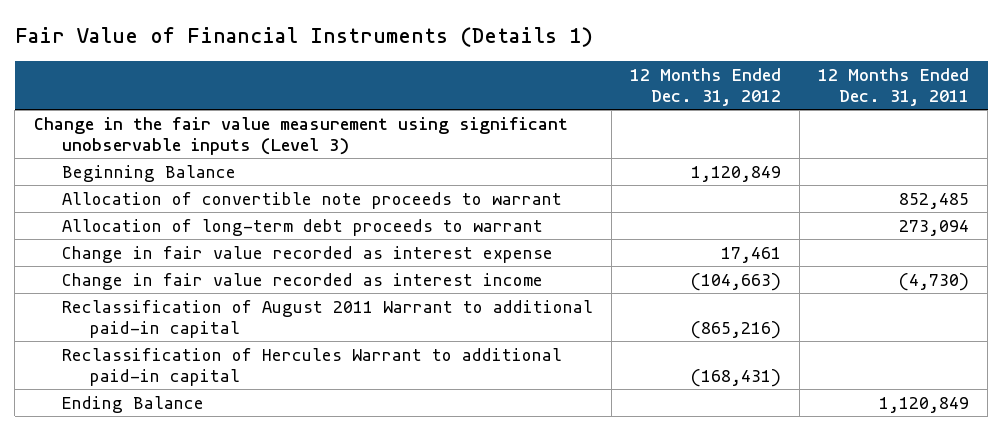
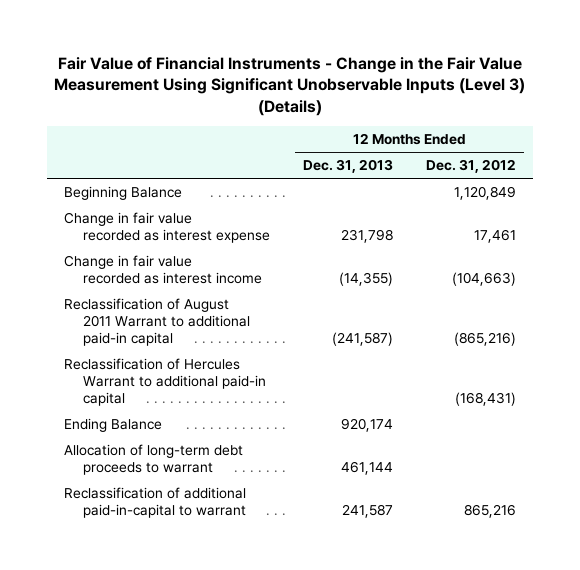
[14,27,593,48] Fair Value of Financial Instruments (Details 1) -> [54,56,526,116] Fair Value of Financial Instruments - Change in the Fair Value Measurement Using Significant Unobservable Inputs (Level 3) (Details)
[817,68,969,107] 12 Months Ended Dec. 31, 2011 -> none
none -> [303,159,394,174] Dec. 31, 2013
[33,116,568,155] Change in the fair value measurement using significant unobservable inputs (Level 3) -> none
[61,191,562,209] Allocation of convertible note proceeds to warrant -> none
[61,218,543,236] Allocation of long-term debt proceeds to warrant -> [63,444,243,475] Allocation of long-term debt proceeds to warrant
none -> [63,487,246,518] Reclassification of additional paid-in-capital to warrant

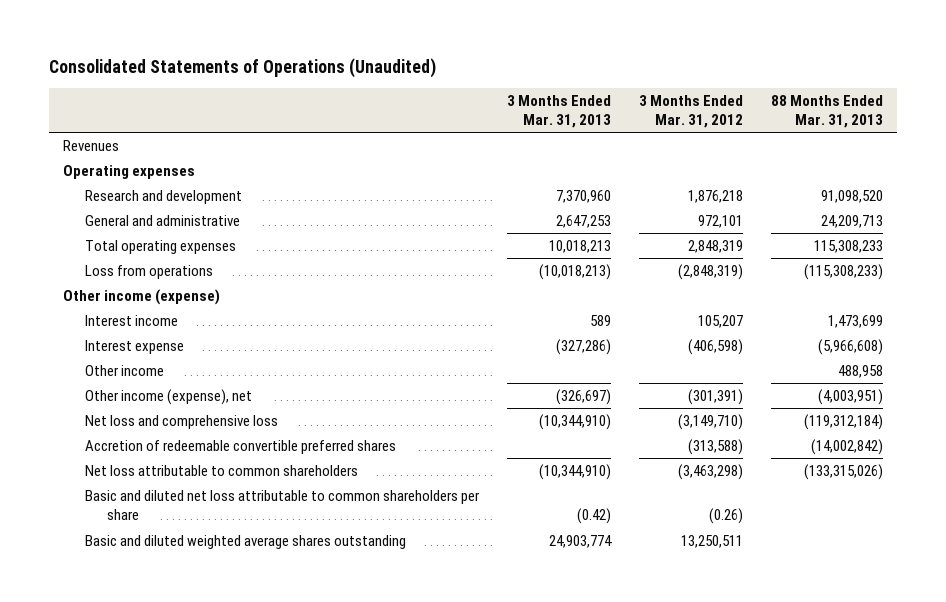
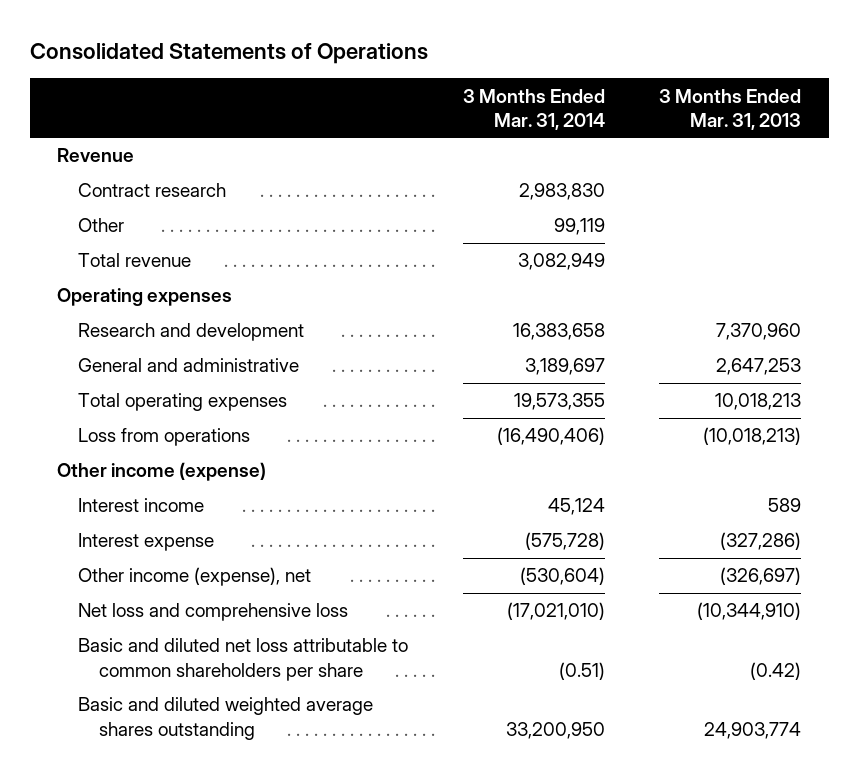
[49,57,437,78] Consolidated Statements of Operations (Unaudited) -> [29,43,428,65] Consolidated Statements of Operations
[638,94,743,128] 3 Months Ended Mar. 31, 2012 -> none
[770,94,883,128] 88 Months Ended Mar. 31, 2013 -> none
none -> [462,88,605,131] 3 Months Ended Mar. 31, 2014
none -> [56,148,134,163] Revenue
none -> [77,183,226,198] Contract research
none -> [77,218,124,233] Other
[63,139,120,151] Revenues -> [77,253,191,268] Total revenue
[84,364,164,376] Other income -> none
[84,439,396,454] Accretion of redeemable convertible preferred shares -> none
[84,464,358,476] Net loss attributable to common shareholders -> none

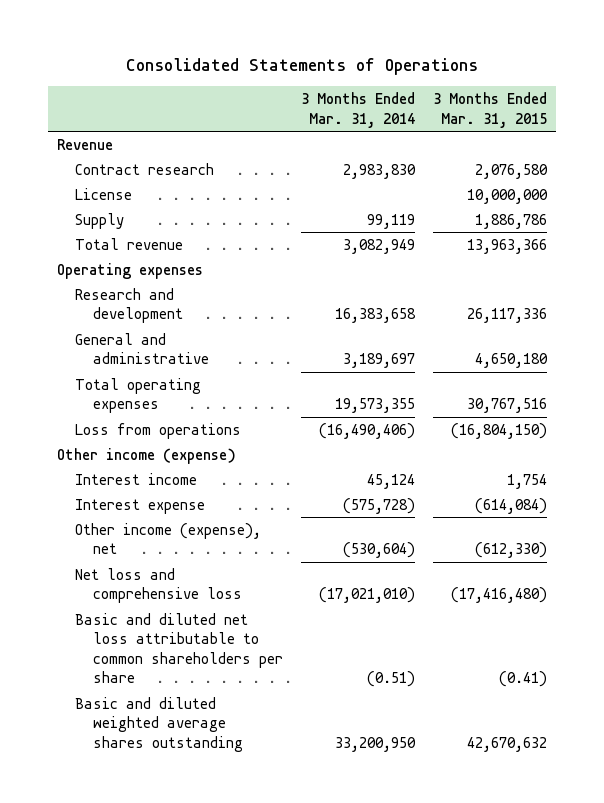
[659,88,802,131] 3 Months Ended Mar. 31, 2013 -> none
none -> [432,92,547,128] 3 Months Ended Mar. 31, 2015
none -> [75,187,133,200] License
[77,218,124,233] Other -> [75,212,125,229] Supply

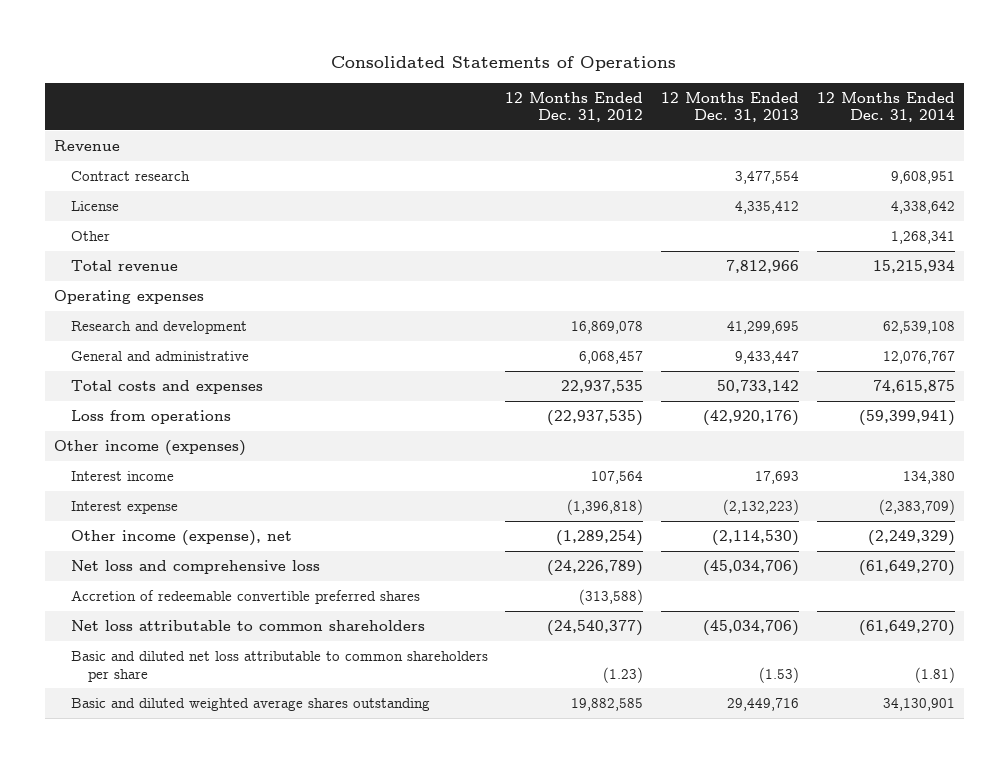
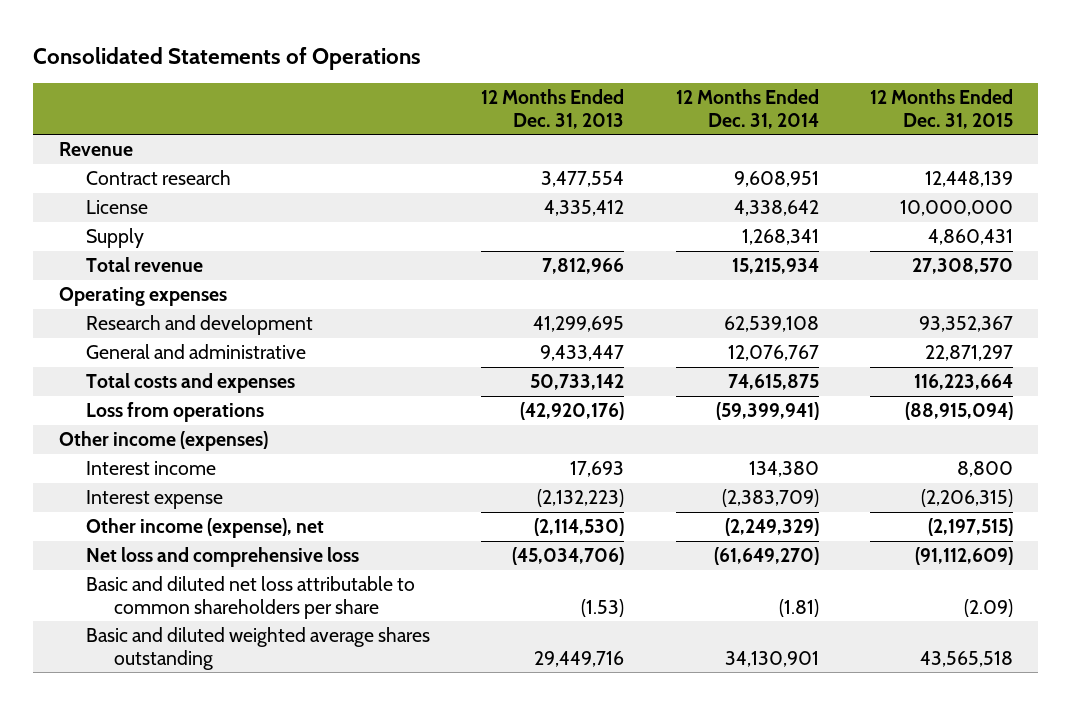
[505,91,644,123] 12 Months Ended Dec. 31, 2012 -> none
none -> [869,89,1013,129] 12 Months Ended Dec. 31, 2015
[70,230,110,241] Other -> [86,228,145,249] Supply
[70,589,420,604] Accretion of redeemable convertible preferred shares -> none
[70,619,425,631] Net loss attributable to common shareholders -> none

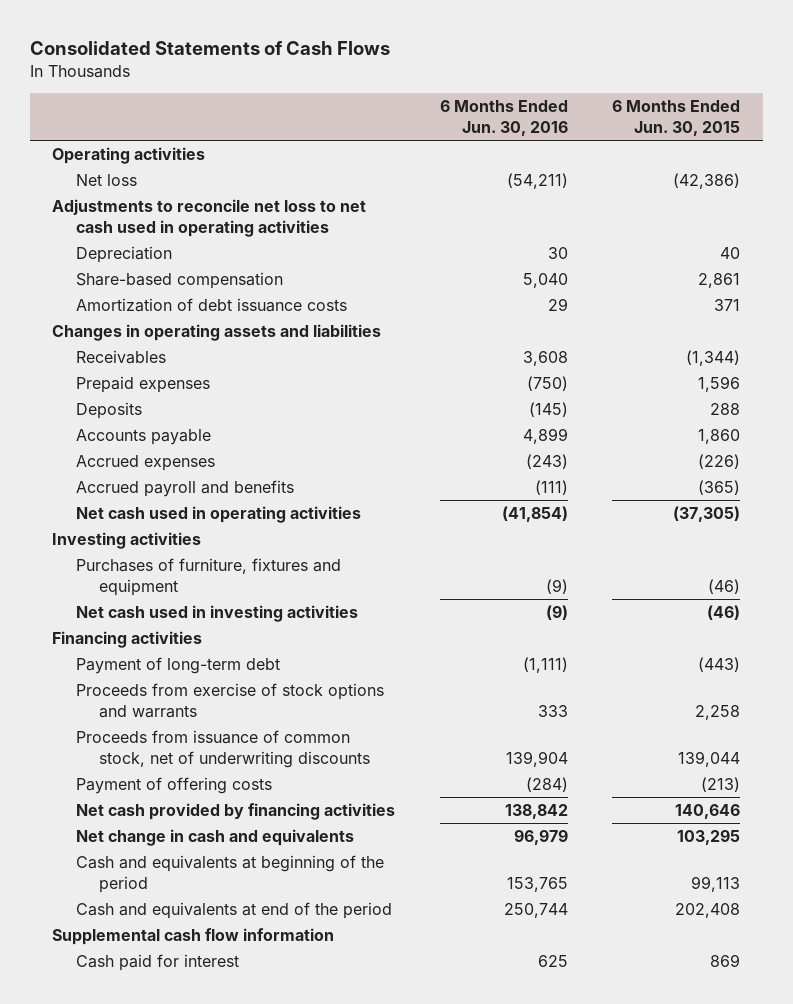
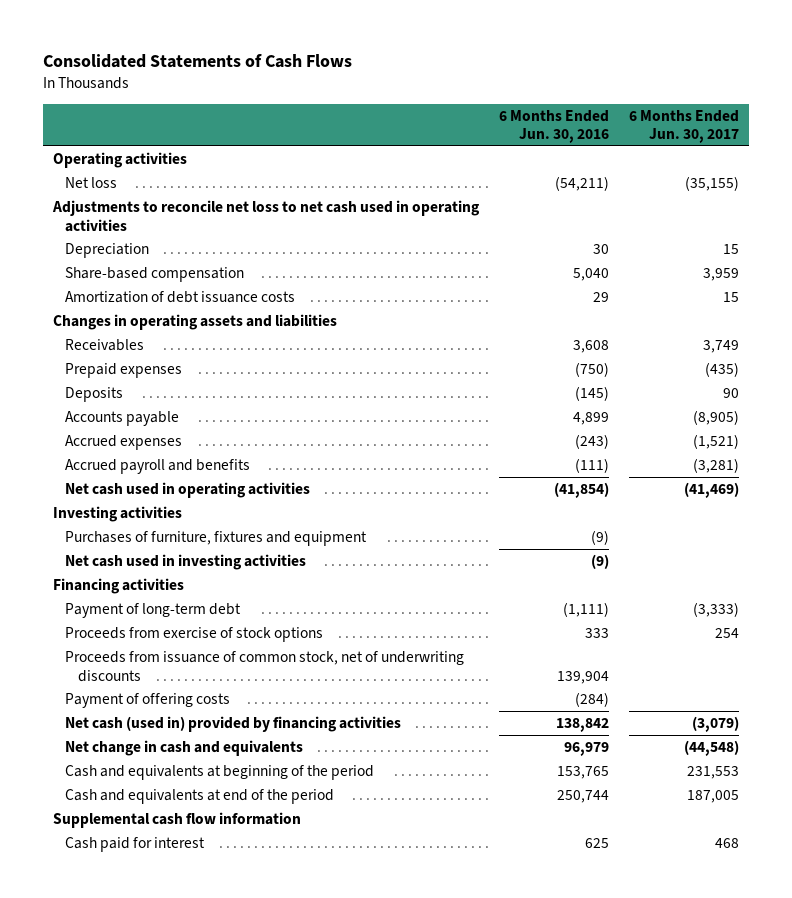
[612,100,741,136] 6 Months Ended Jun. 30, 2015 -> none
none -> [628,109,739,144] 6 Months Ended Jun. 30, 2017
[75,683,384,718] Proceeds from exercise of stock options and warrants -> [65,626,324,642] Proceeds from exercise of stock options
[75,803,395,821] Net cash provided by financing activities -> [65,715,402,732] Net cash (used in) provided by financing activities

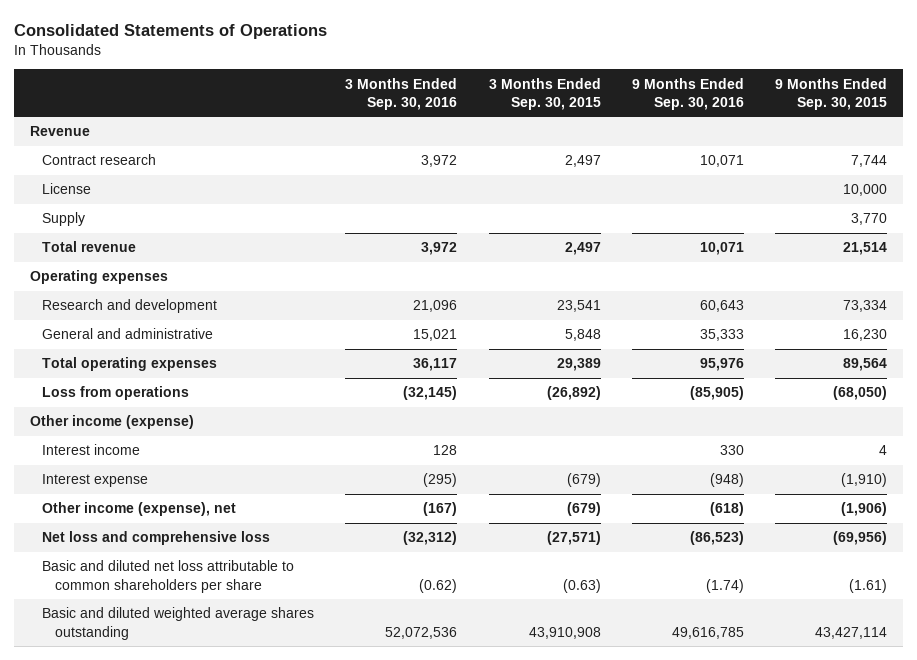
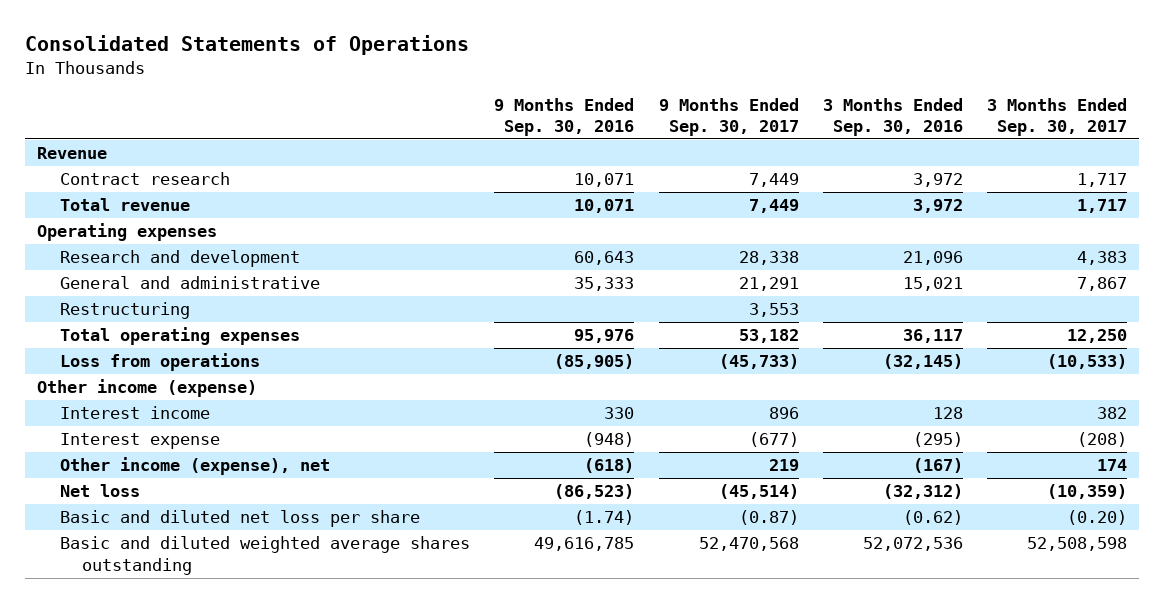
[488,77,601,110] 3 Months Ended Sep. 30, 2015 -> none
[775,77,888,110] 9 Months Ended Sep. 30, 2015 -> none
none -> [658,97,799,137] 9 Months Ended Sep. 30, 2017
none -> [987,97,1128,137] 3 Months Ended Sep. 30, 2017
[42,183,92,195] License -> none
[42,212,86,227] Supply -> none
none -> [59,302,190,320] Restructuring
[42,531,271,546] Net loss and comprehensive loss -> [59,484,140,498] Net loss
[42,560,295,593] Basic and diluted net loss attributable to common shareholders per share -> [59,510,420,528] Basic and diluted net loss per share

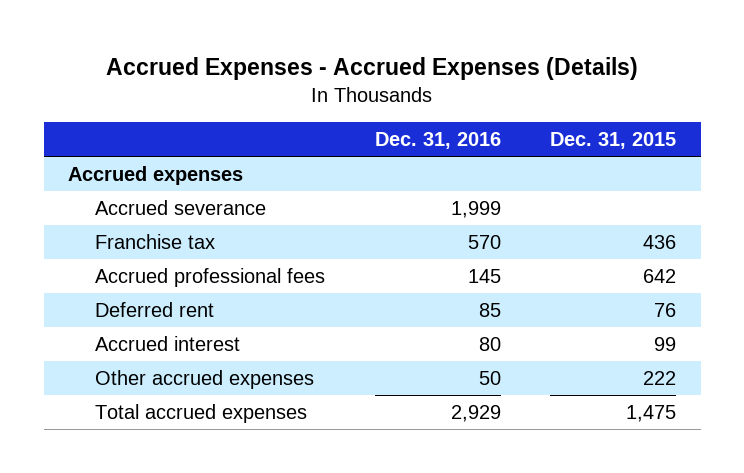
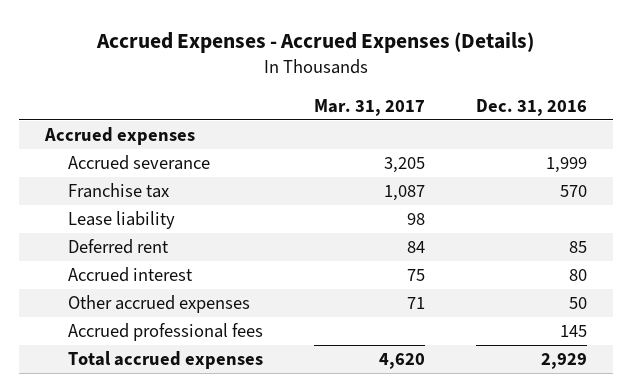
[550,132,677,150] Dec. 31, 2015 -> none
none -> [314,99,426,117] Mar. 31, 2017
none -> [68,210,176,229] Lease liability
[95,268,326,288] Accrued professional fees -> [68,322,264,341] Accrued professional fees

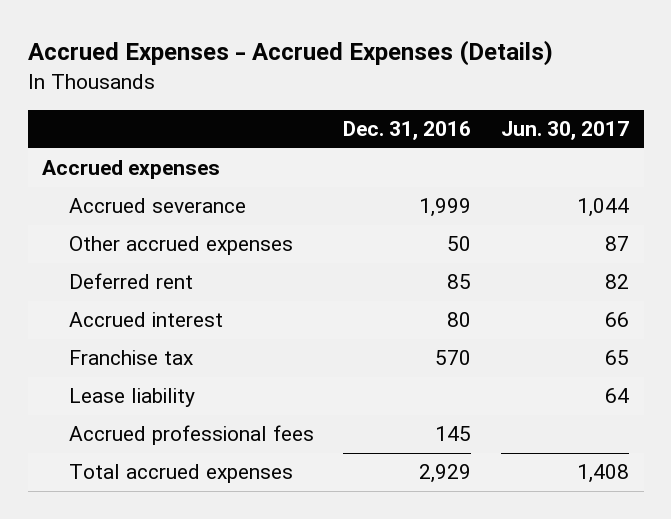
[314,99,426,117] Mar. 31, 2017 -> none
none -> [500,121,629,141] Jun. 30, 2017
[68,294,251,313] Other accrued expenses -> [68,236,293,256] Other accrued expenses
[68,182,170,198] Franchise tax -> [68,350,193,366] Franchise tax
[68,210,176,229] Lease liability -> [68,388,195,408] Lease liability

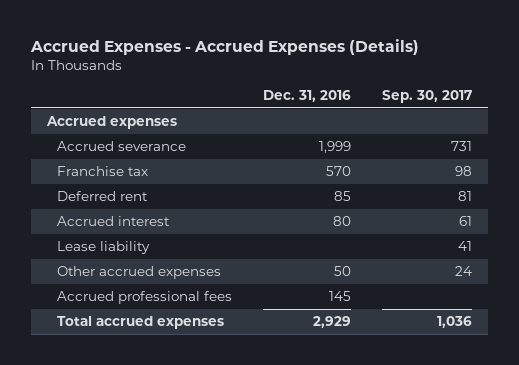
[500,121,629,141] Jun. 30, 2017 -> none
none -> [382,89,473,103] Sep. 30, 2017
[68,350,193,366] Franchise tax -> [56,166,148,177] Franchise tax
[68,236,293,256] Other accrued expenses -> [56,266,221,280] Other accrued expenses

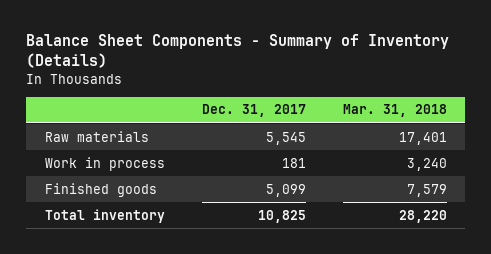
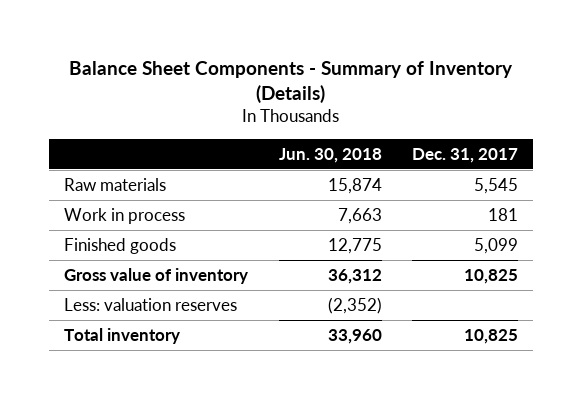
[342,104,447,118] Mar. 31, 2018 -> none
none -> [278,147,382,163] Jun. 30, 2018
none -> [64,267,249,284] Gross value of inventory
none -> [64,297,238,311] Less: valuation reserves

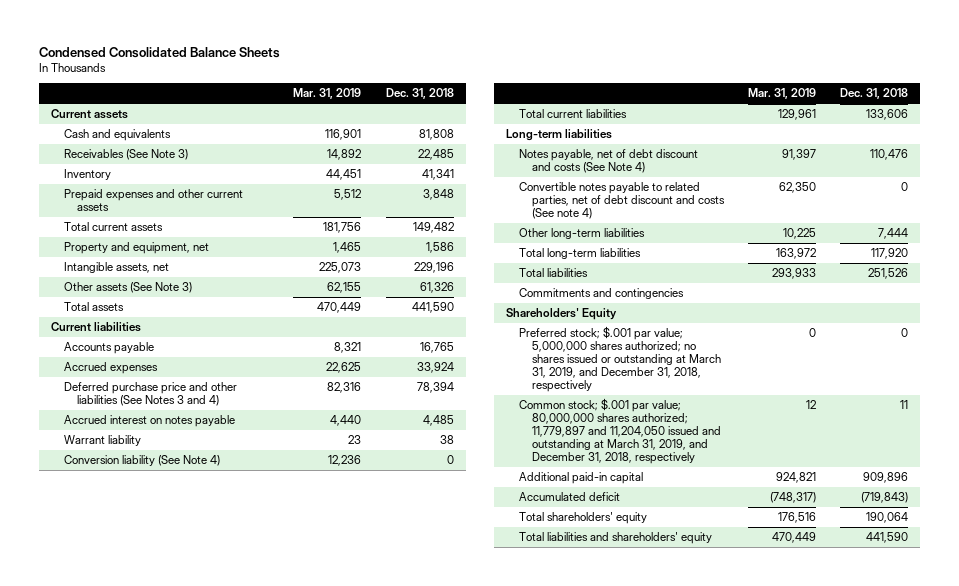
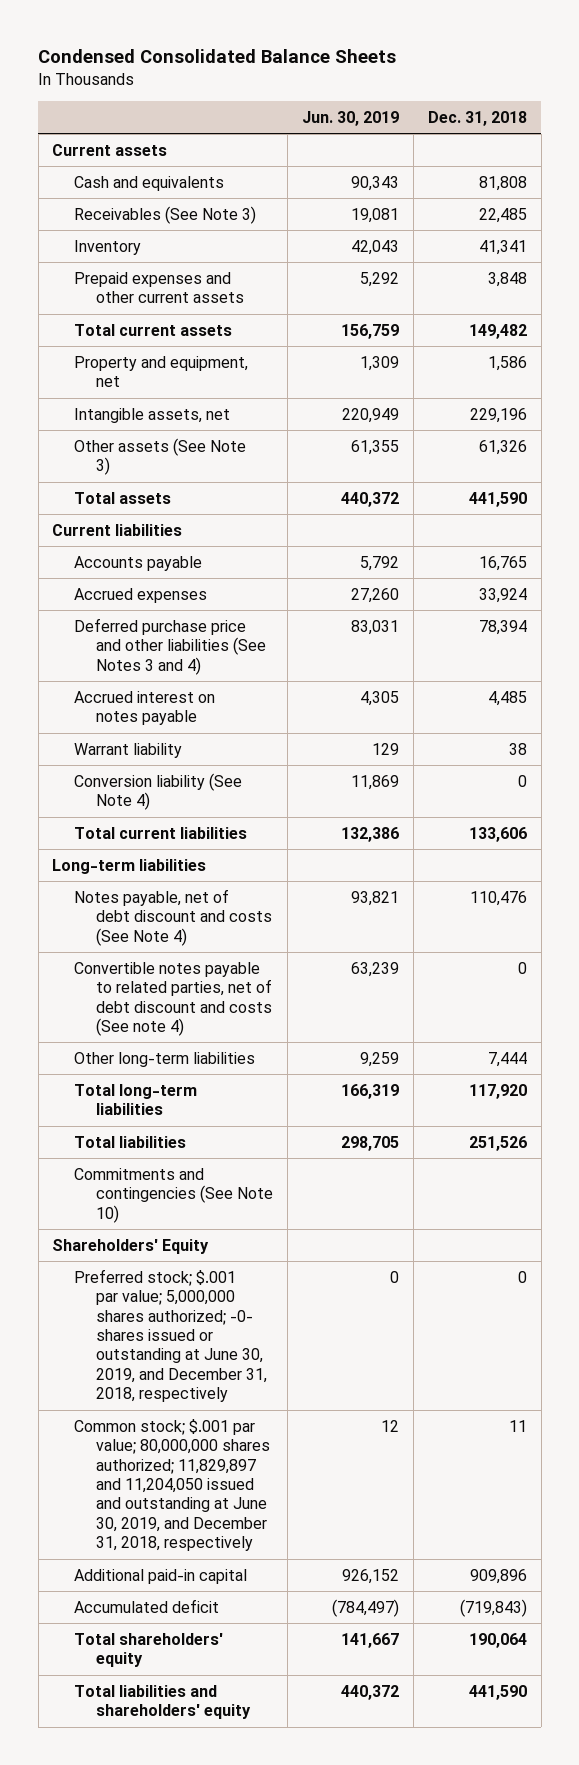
[293,88,362,100] Mar. 31, 2019 -> none
none -> [302,110,400,126] Jun. 30, 2019
[518,288,684,300] Commitments and contingencies -> [74,1167,274,1223] Commitments and contingencies (See Note 10)
[518,326,721,393] Preferred stock; $.001 par value; 5,000,000 shares authorized; no shares issued or outstanding at March 31, 2019, and December 31, 2018, respectively -> [74,1268,268,1403] Preferred stock; $.001 par value; 5,000,000 shares authorized; -0- shares issued or outstanding at June 30, 2019, and December 31, 2018, respectively
[518,398,721,465] Common stock; $.001 par value; 80,000,000 shares authorized; 11,779,897 and 11,204,050 issued and outstanding at March 31, 2019, and December 31, 2018, respectively -> [74,1418,271,1552] Common stock; $.001 par value; 80,000,000 shares authorized; 11,829,897 and 11,204,050 issued and outstanding at June 30, 2019, and December 31, 2018, respectively

